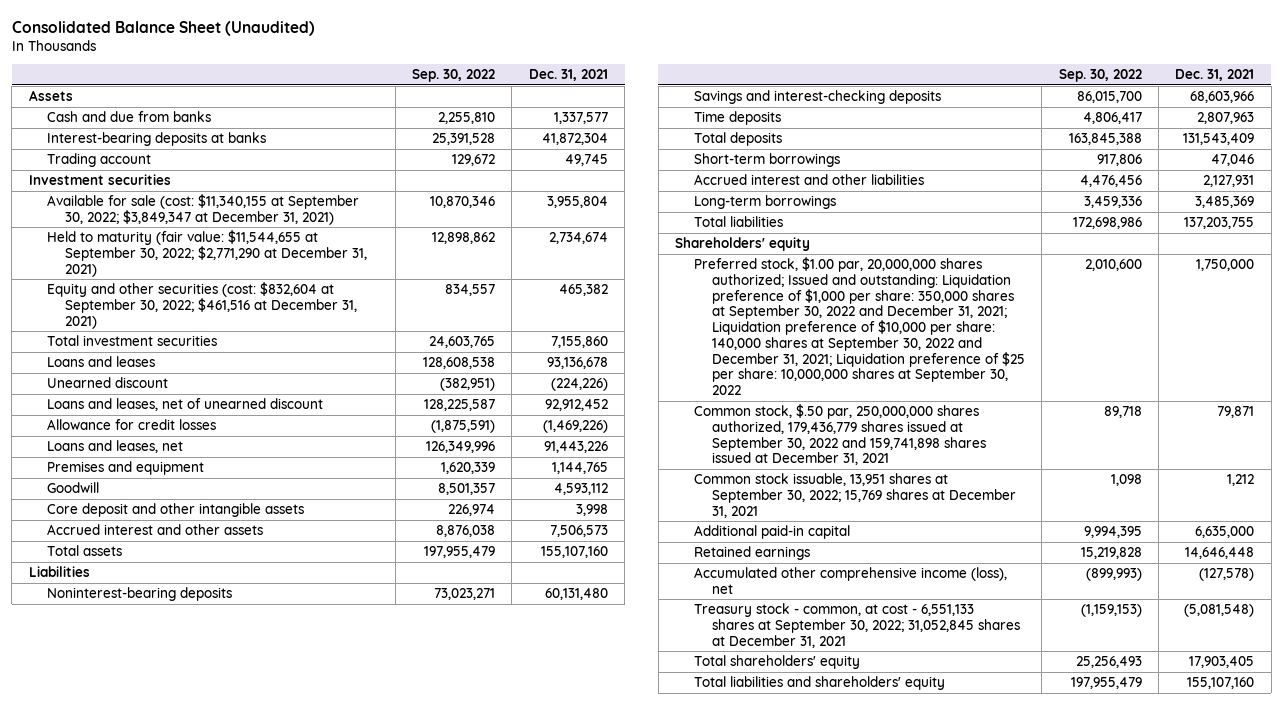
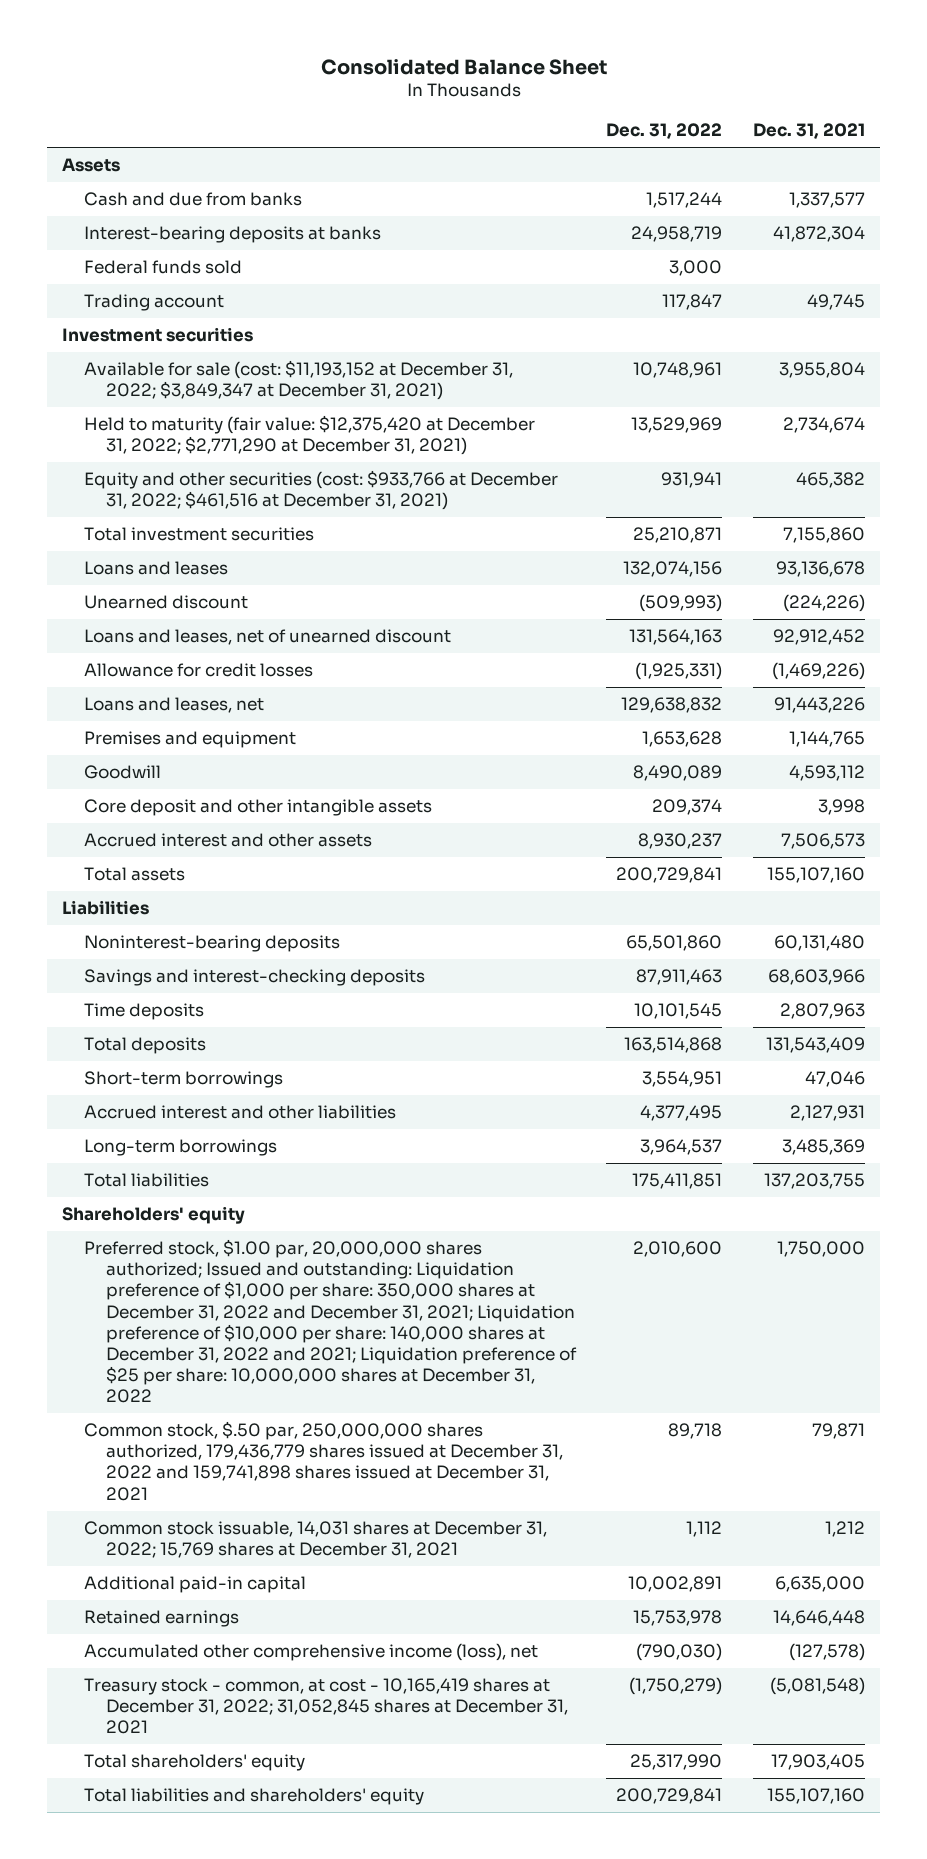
[11,20,315,36] Consolidated Balance Sheet (Unaudited) -> [320,58,607,75] Consolidated Balance Sheet
[412,69,496,83] Sep. 30, 2022 -> none
none -> [606,123,723,140] Dec. 31, 2022
none -> [84,260,243,275] Federal funds sold
[47,194,360,225] Available for sale (cost: $11,340,155 at September 30, 2022; $3,849,347 at December 31, 2021) -> [84,360,514,401] Available for sale (cost: $11,193,152 at December 31, 2022; $3,849,347 at December 31, 2021)
[47,230,368,277] Held to maturity (fair value: $11,544,655 at September 30, 2022; $2,771,290 at December 31, 2021) -> [84,415,536,456] Held to maturity (fair value: $12,375,420 at December 31, 2022; $2,771,290 at December 31, 2021)
[47,282,358,329] Equity and other securities (cost: $832,604 at September 30, 2022; $461,516 at December 31, 2021) -> [84,470,559,511] Equity and other securities (cost: $933,766 at December 31, 2022; $461,516 at December 31, 2021)
[693,257,1025,396] Preferred stock, $1.00 par, 20,000,000 shares authorized; Issued and outstanding: Liquidation preference of $1,000 per share: 350,000 shares at September 30, 2022 and December 31, 2021; Liquidation preference of $10,000 per share: 140,000 shares at September 30, 2022 and December 31, 2021; Liquidation preference of $25 per share: 10,000,000 shares at September 30, 2022 -> [84,1239,578,1403] Preferred stock, $1.00 par, 20,000,000 shares authorized; Issued and outstanding: Liquidation preference of $1,000 per share: 350,000 shares at December 31, 2022 and December 31, 2021; Liquidation preference of $10,000 per share: 140,000 shares at December 31, 2022 and 2021; Liquidation preference of $25 per share: 10,000,000 shares at December 31, 2022
[693,404,986,466] Common stock, $.50 par, 250,000,000 shares authorized, 179,436,779 shares issued at September 30, 2022 and 159,741,898 shares issued at December 31, 2021 -> [84,1421,564,1501] Common stock, $.50 par, 250,000,000 shares authorized, 179,436,779 shares issued at December 31, 2022 and 159,741,898 shares issued at December 31, 2021
[693,473,1016,518] Common stock issuable, 13,951 shares at September 30, 2022; 15,769 shares at December 31, 2021 -> [84,1521,548,1559] Common stock issuable, 14,031 shares at December 31, 2022; 15,769 shares at December 31, 2021
[693,603,1020,648] Treasury stock - common, at cost - 6,551,133 shares at September 30, 2022; 31,052,845 shares at December 31, 2021 -> [84,1678,569,1735] Treasury stock - common, at cost - 10,165,419 shares at December 31, 2022; 31,052,845 shares at December 31, 2021

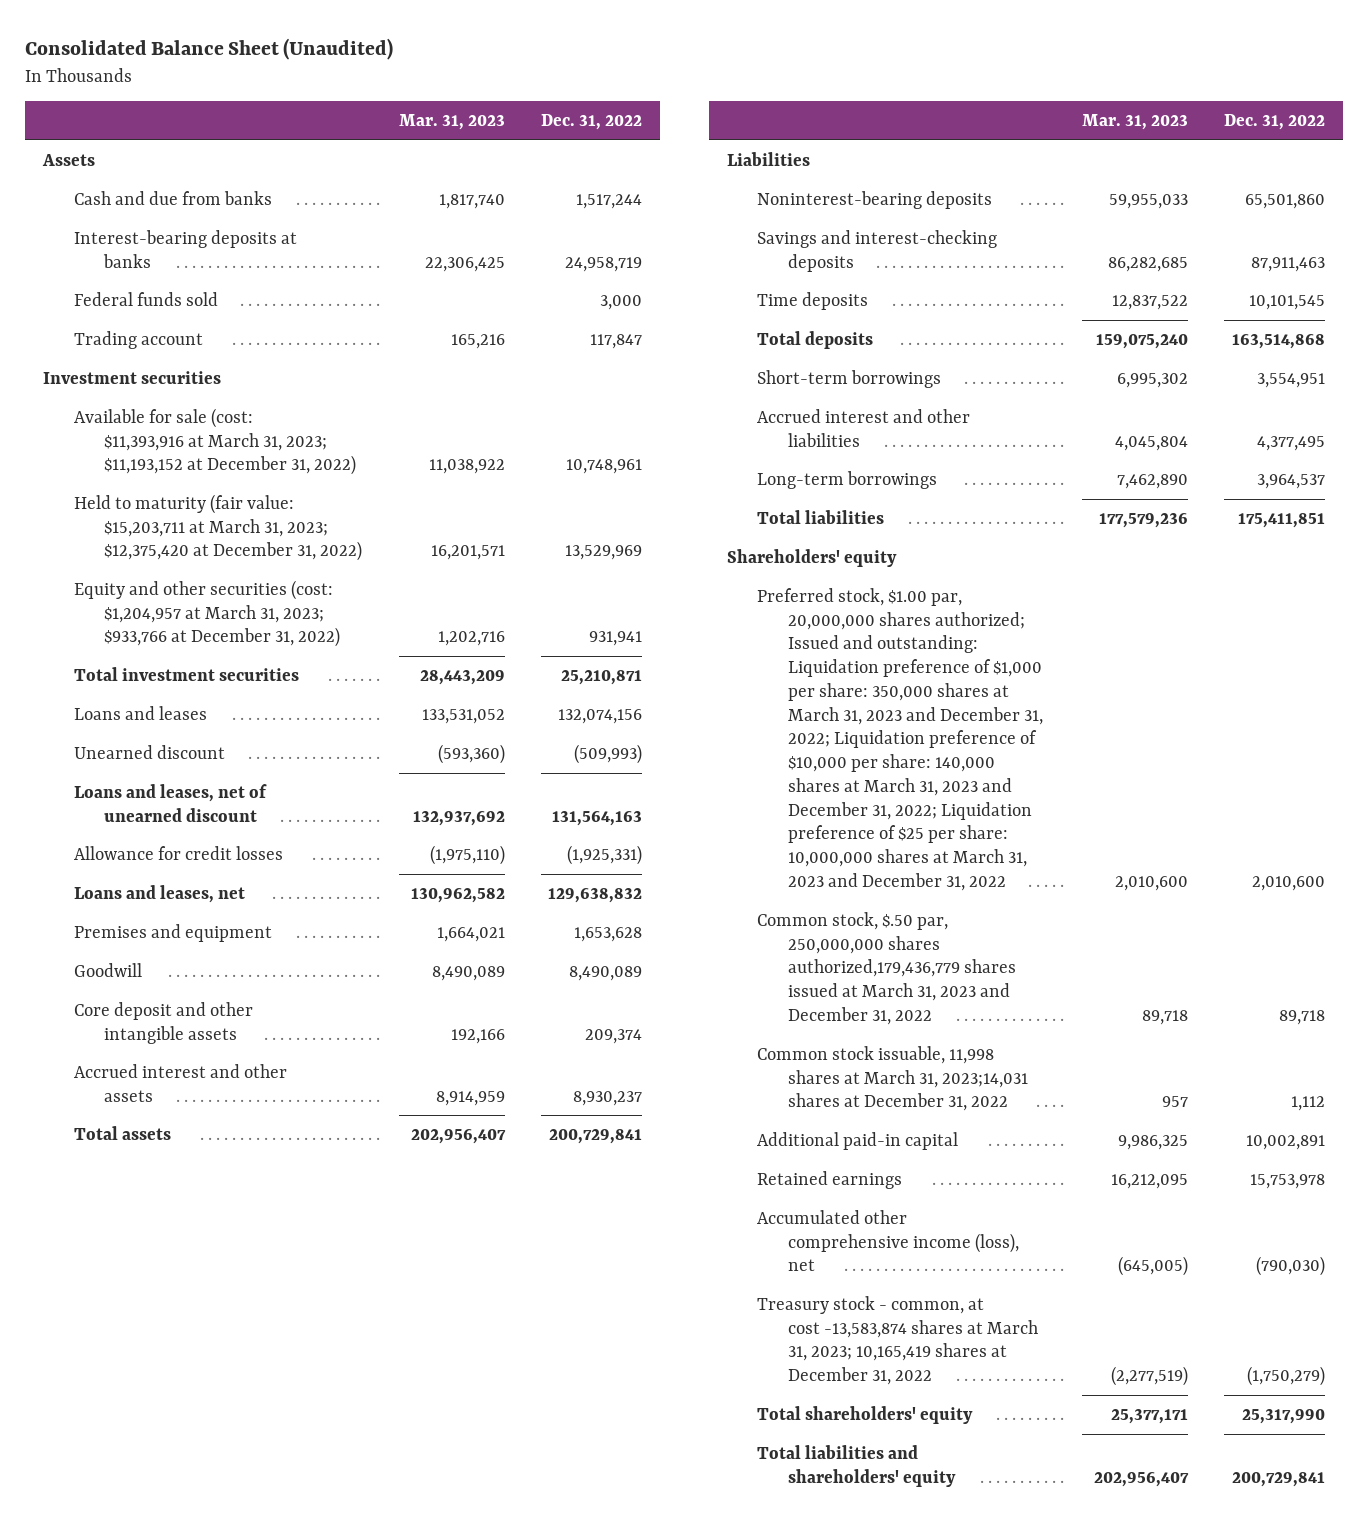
[320,58,607,75] Consolidated Balance Sheet -> [25,38,394,61] Consolidated Balance Sheet (Unaudited)
[752,123,865,140] Dec. 31, 2021 -> none
none -> [398,114,505,131] Mar. 31, 2023
[84,360,514,401] Available for sale (cost: $11,193,152 at December 31, 2022; $3,849,347 at December 31, 2021) -> [73,407,357,476] Available for sale (cost: $11,393,916 at March 31, 2023; $11,193,152 at December 31, 2022)
[84,415,536,456] Held to maturity (fair value: $12,375,420 at December 31, 2022; $2,771,290 at December 31, 2021) -> [73,493,363,562] Held to maturity (fair value: $15,203,711 at March 31, 2023; $12,375,420 at December 31, 2022)
[84,470,559,511] Equity and other securities (cost: $933,766 at December 31, 2022; $461,516 at December 31, 2021) -> [73,579,341,648] Equity and other securities (cost: $1,204,957 at March 31, 2023; $933,766 at December 31, 2022)
[84,1239,578,1403] Preferred stock, $1.00 par, 20,000,000 shares authorized; Issued and outstanding: Liquidation preference of $1,000 per share: 350,000 shares at December 31, 2022 and December 31, 2021; Liquidation preference of $10,000 per share: 140,000 shares at December 31, 2022 and 2021; Liquidation preference of $25 per share: 10,000,000 shares at December 31, 2022 -> [757,587,1043,891] Preferred stock, $1.00 par, 20,000,000 shares authorized; Issued and outstanding: Liquidation preference of $1,000 per share: 350,000 shares at March 31, 2023 and December 31, 2022; Liquidation preference of $10,000 per share: 140,000 shares at March 31, 2023 and December 31, 2022; Liquidation preference of $25 per share: 10,000,000 shares at March 31, 2023 and December 31, 2022
[84,1421,564,1501] Common stock, $.50 par, 250,000,000 shares authorized, 179,436,779 shares issued at December 31, 2022 and 159,741,898 shares issued at December 31, 2021 -> [757,911,1016,1025] Common stock, $.50 par, 250,000,000 shares authorized,179,436,779 shares issued at March 31, 2023 and December 31, 2022
[84,1521,548,1559] Common stock issuable, 14,031 shares at December 31, 2022; 15,769 shares at December 31, 2021 -> [757,1045,1028,1112] Common stock issuable, 11,998 shares at March 31, 2023;14,031 shares at December 31, 2022
[84,1678,569,1735] Treasury stock - common, at cost - 10,165,419 shares at December 31, 2022; 31,052,845 shares at December 31, 2021 -> [757,1295,1038,1386] Treasury stock - common, at cost -13,583,874 shares at March 31, 2023; 10,165,419 shares at December 31, 2022

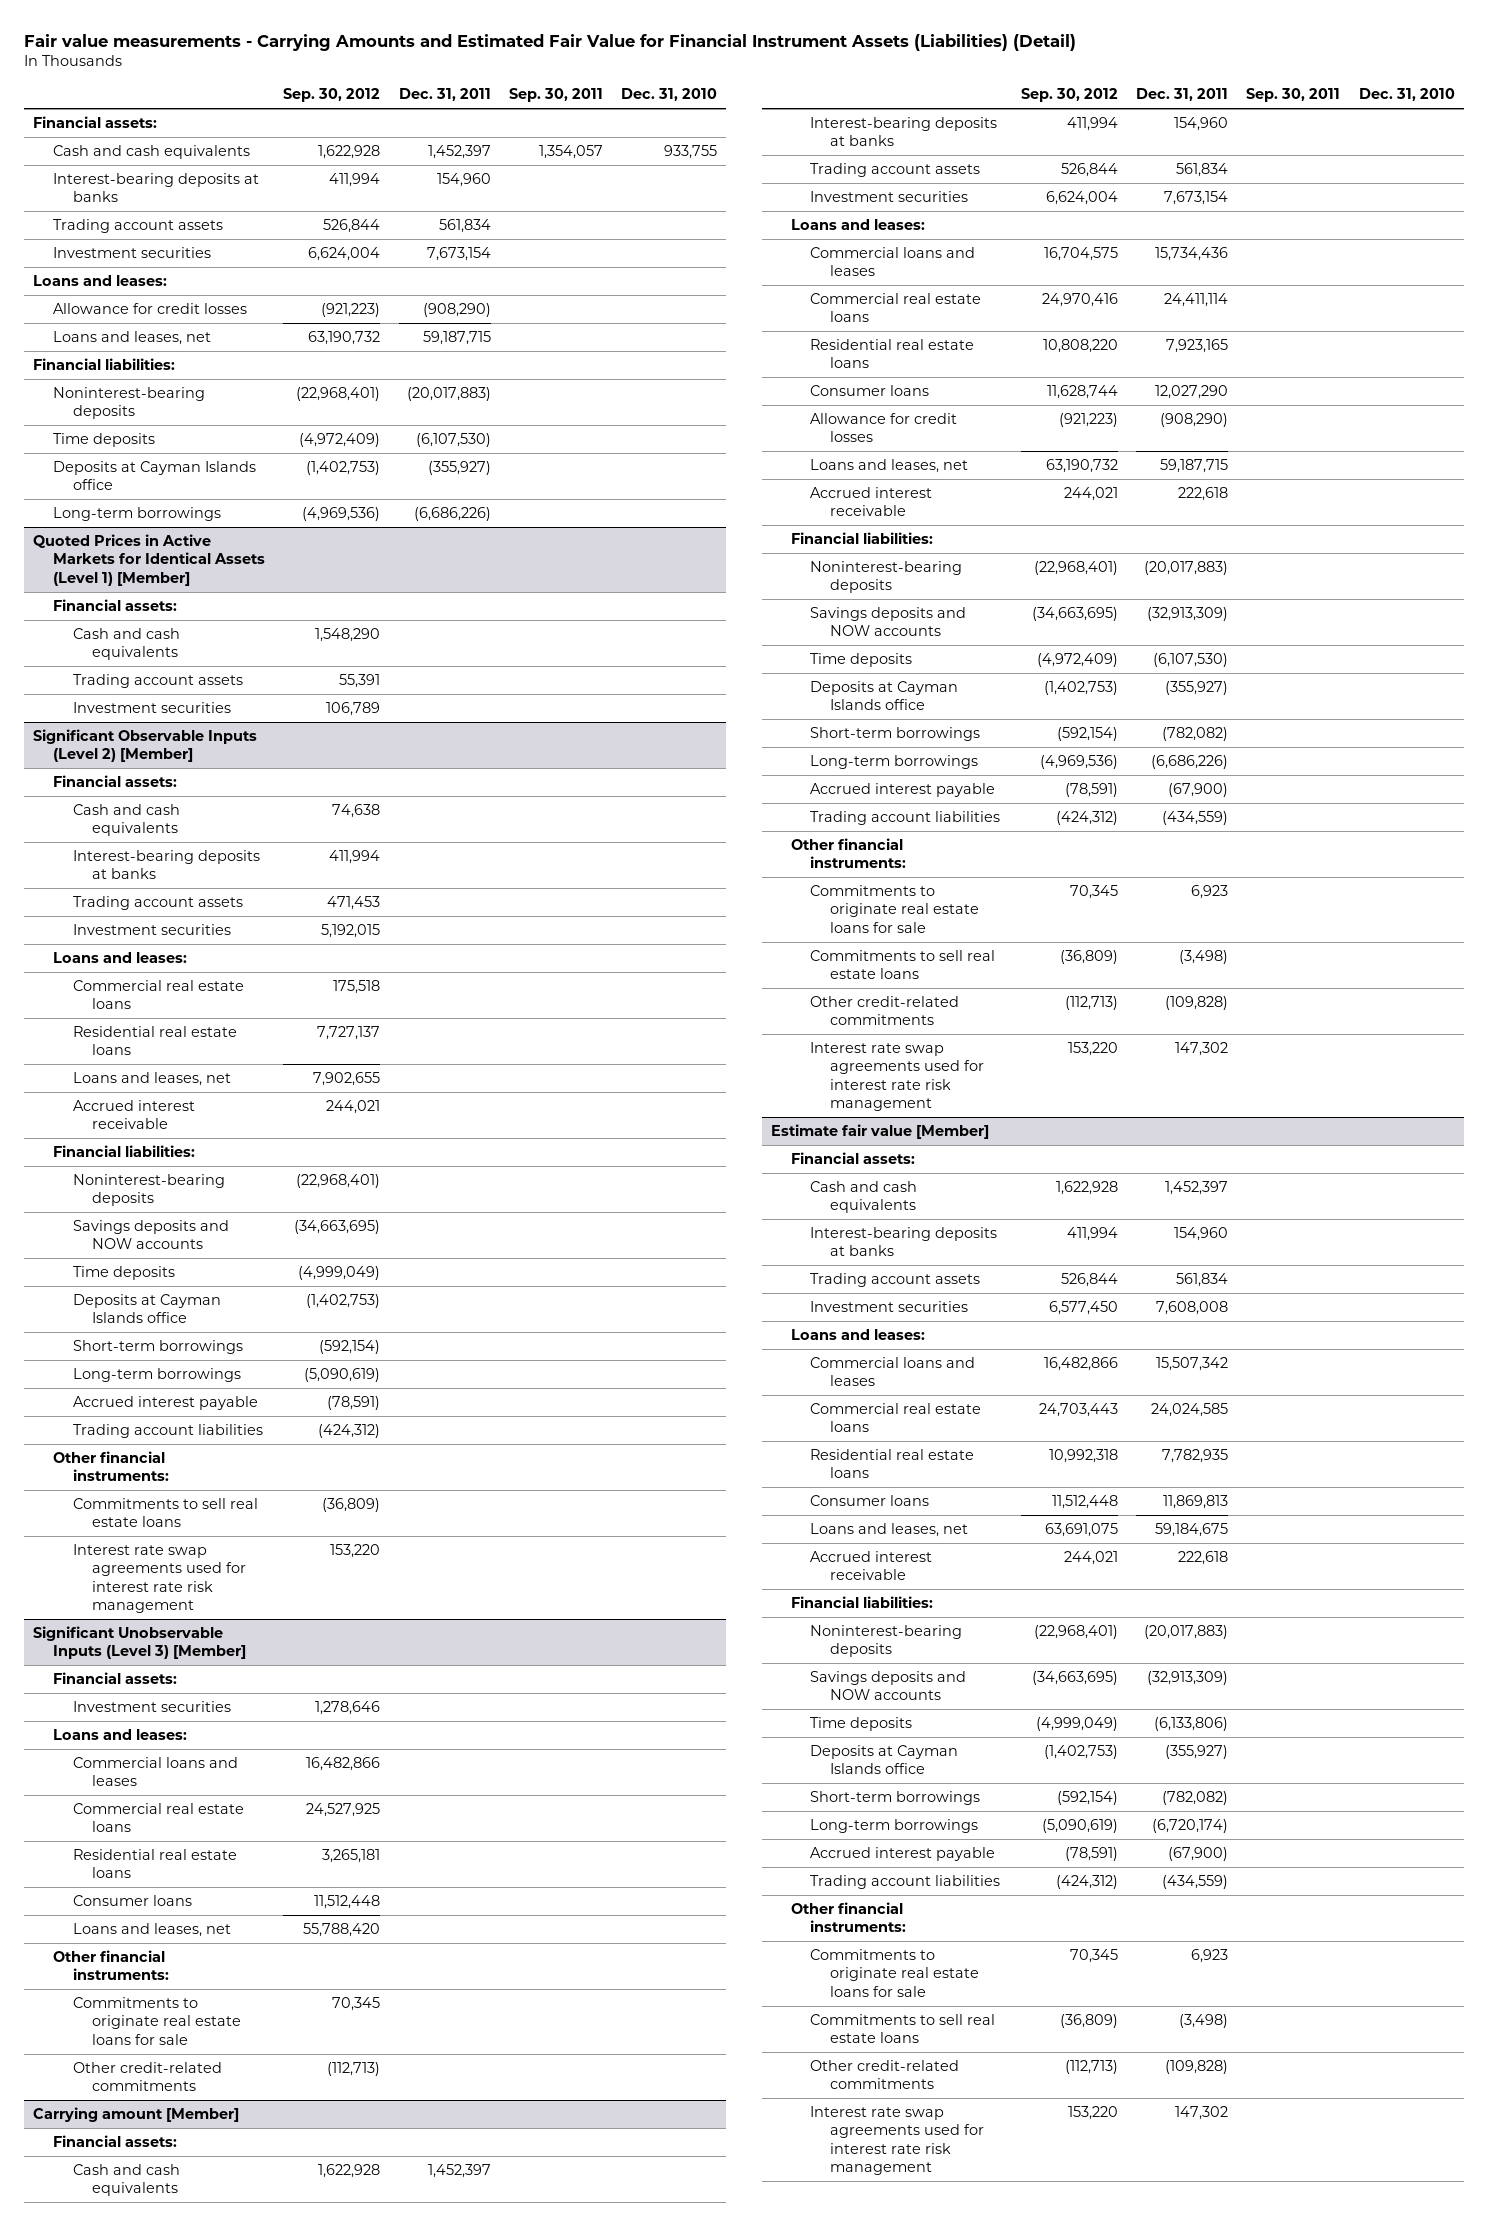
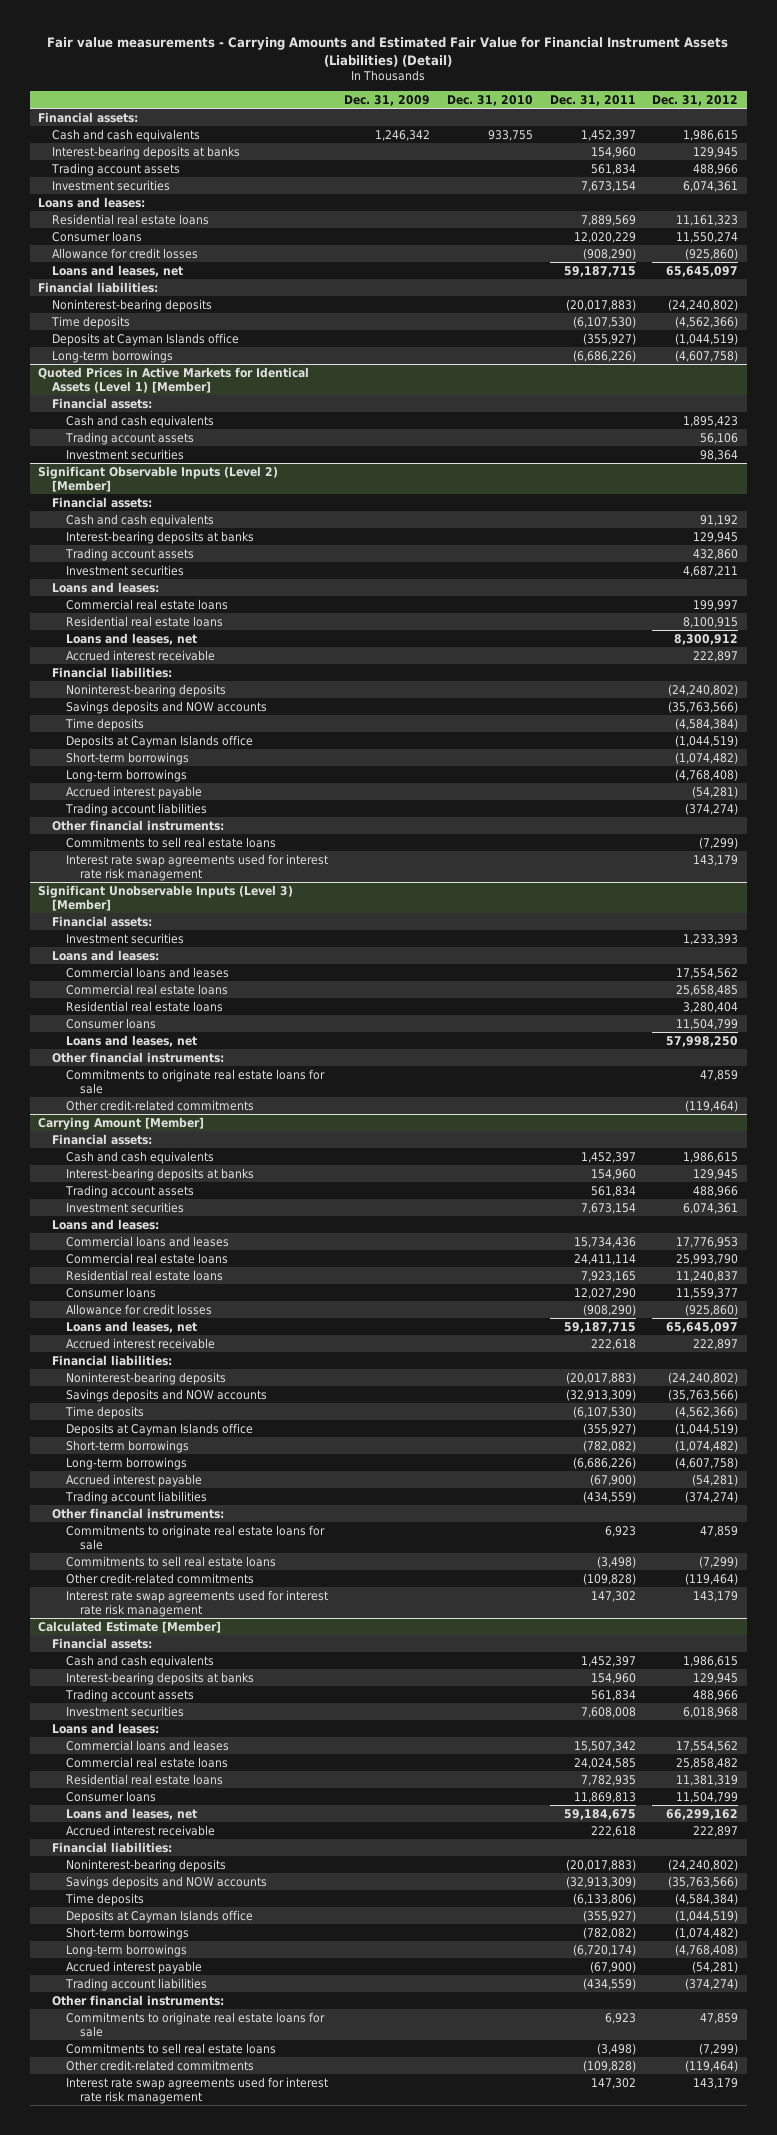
[283,88,381,103] Sep. 30, 2012 -> none
[508,88,603,103] Sep. 30, 2011 -> none
none -> [344,95,431,107] Dec. 31, 2009
none -> [652,95,739,107] Dec. 31, 2012
none -> [51,213,209,225] Residential real estate loans
none -> [51,230,142,242] Consumer loans
[33,2107,240,2123] Carrying amount [Member] -> [38,1116,205,1130] Carrying Amount [Member]
[770,1124,989,1140] Estimate fair value [Member] -> none
none -> [38,1620,222,1633] Calculated Estimate [Member]

